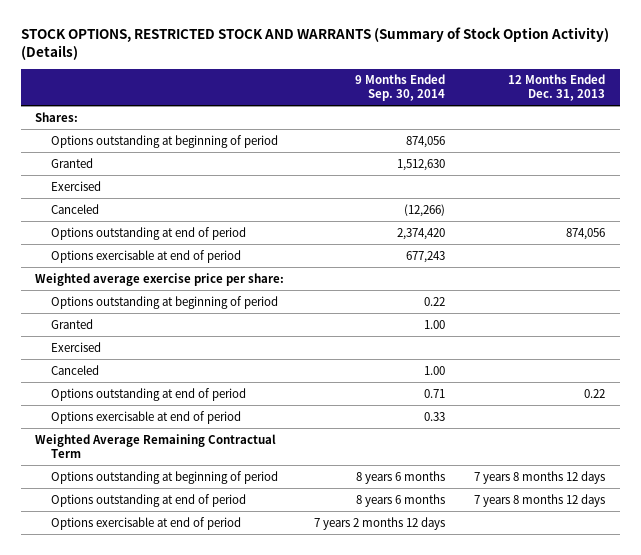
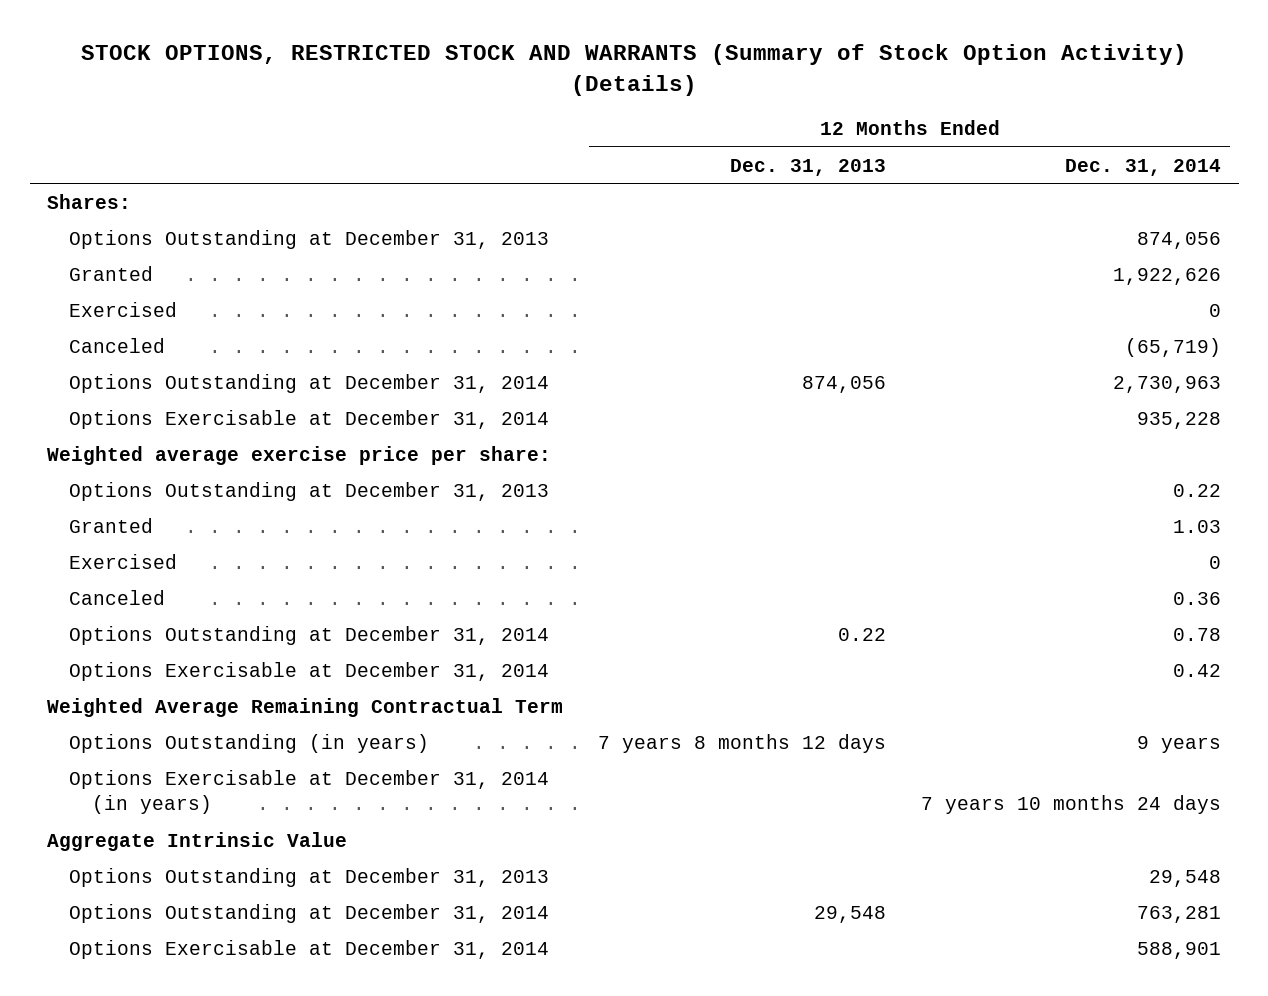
[354,74,445,102] 9 Months Ended Sep. 30, 2014 -> none
none -> [1065,158,1222,176] Dec. 31, 2014
[51,134,279,148] Options outstanding at beginning of period -> [69,229,550,249] Options Outstanding at December 31, 2013
[51,226,247,240] Options outstanding at end of period -> [69,373,550,393] Options Outstanding at December 31, 2014
[51,249,242,263] Options exercisable at end of period -> [69,409,550,429] Options Exercisable at December 31, 2014
[51,295,279,309] Options outstanding at beginning of period -> [69,481,550,501] Options Outstanding at December 31, 2013
[51,387,247,401] Options outstanding at end of period -> [69,625,550,645] Options Outstanding at December 31, 2014
[51,410,242,424] Options exercisable at end of period -> [69,661,550,681] Options Exercisable at December 31, 2014
[51,493,247,507] Options outstanding at end of period -> none
[51,470,279,484] Options outstanding at beginning of period -> [69,733,430,753] Options Outstanding (in years)
[51,516,242,530] Options exercisable at end of period -> [69,769,550,815] Options Exercisable at December 31, 2014 (in years)
none -> [47,831,348,851] Aggregate Intrinsic Value
none -> [69,867,550,887] Options Outstanding at December 31, 2013
none -> [69,903,550,923] Options Outstanding at December 31, 2014
none -> [69,939,550,959] Options Exercisable at December 31, 2014

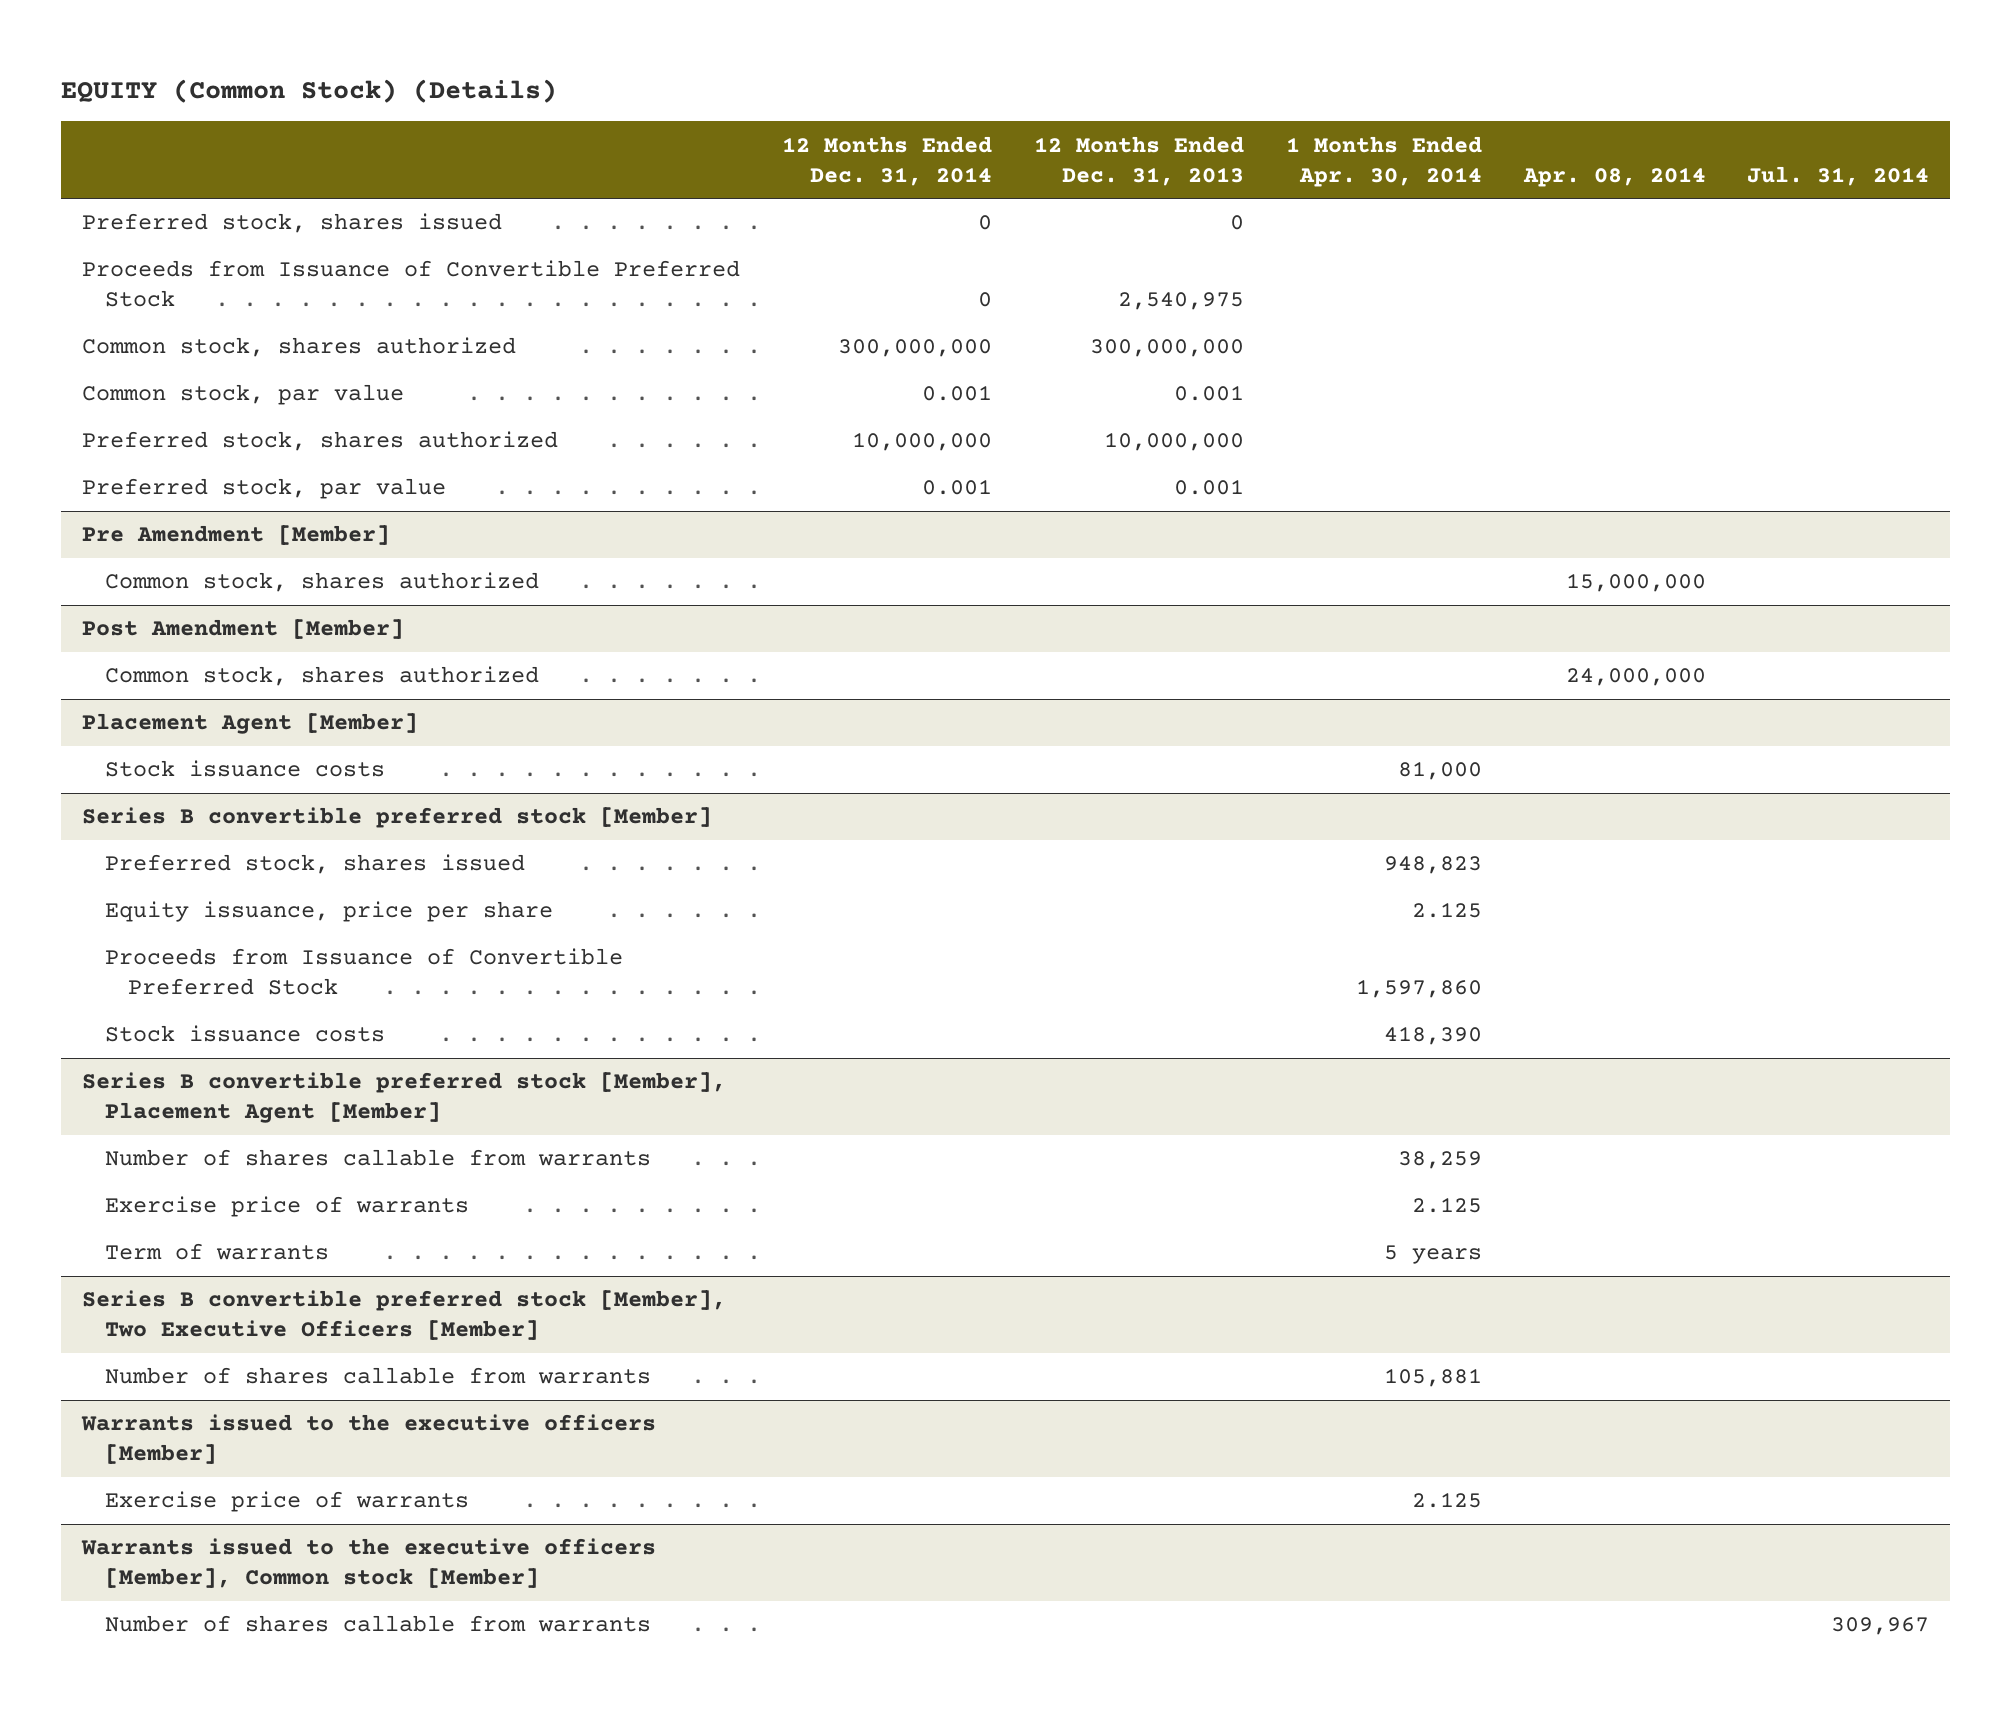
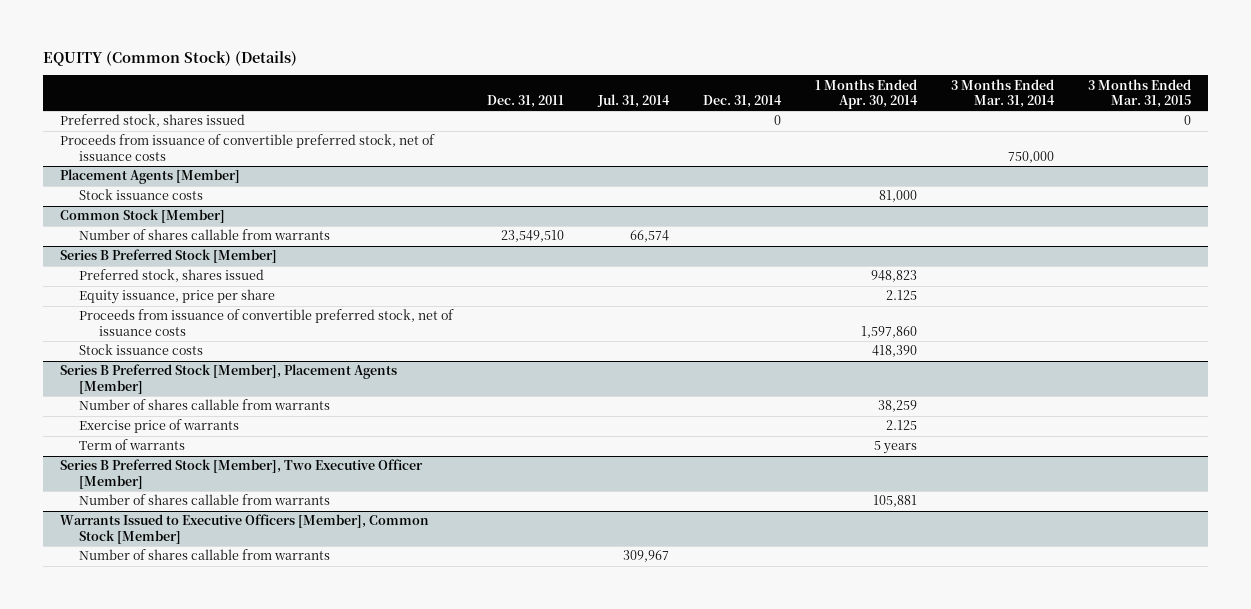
[781,135,992,186] 12 Months Ended Dec. 31, 2014 -> none
[1033,135,1244,186] 12 Months Ended Dec. 31, 2013 -> none
[1522,166,1706,187] Apr. 08, 2014 -> none
none -> [487,94,565,108] Dec. 31, 2011
none -> [703,94,783,108] Dec. 31, 2014
none -> [951,78,1056,108] 3 Months Ended Mar. 31, 2014
none -> [1088,78,1192,108] 3 Months Ended Mar. 31, 2015
[82,337,517,358] Common stock, shares authorized -> none
[82,384,405,406] Common stock, par value -> none
[82,431,559,452] Preferred stock, shares authorized -> none
[82,478,447,500] Preferred stock, par value -> none
[82,525,391,546] Pre Amendment [Member] -> none
[104,572,539,593] Common stock, shares authorized -> none
[82,619,405,640] Post Amendment [Member] -> none
[104,666,539,687] Common stock, shares authorized -> none
[82,260,741,308] Proceeds from Issuance of Convertible Preferred Stock -> [59,134,435,161] Proceeds from issuance of convertible preferred stock, net of issuance costs
[82,713,419,735] Placement Agent [Member] -> [59,169,240,185] Placement Agents [Member]
none -> [59,209,225,224] Common Stock [Member]
none -> [79,229,331,241] Number of shares callable from warrants
[82,807,713,829] Series B convertible preferred stock [Member] -> [59,249,277,264] Series B Preferred Stock [Member]
[104,948,623,996] Proceeds from Issuance of Convertible Preferred Stock -> [79,309,455,336] Proceeds from issuance of convertible preferred stock, net of issuance costs
[82,1072,727,1124] Series B convertible preferred stock [Member], Placement Agent [Member] -> [59,364,397,394] Series B Preferred Stock [Member], Placement Agents [Member]
[82,1290,727,1341] Series B convertible preferred stock [Member], Two Executive Officers [Member] -> [59,459,423,489] Series B Preferred Stock [Member], Two Executive Officer [Member]
[81,1414,657,1465] Warrants issued to the executive officers [Member] -> none
[104,1491,469,1513] Exercise price of warrants -> none
[81,1538,657,1589] Warrants issued to the executive officers [Member], Common stock [Member] -> [59,514,429,544] Warrants Issued to Executive Officers [Member], Common Stock [Member]

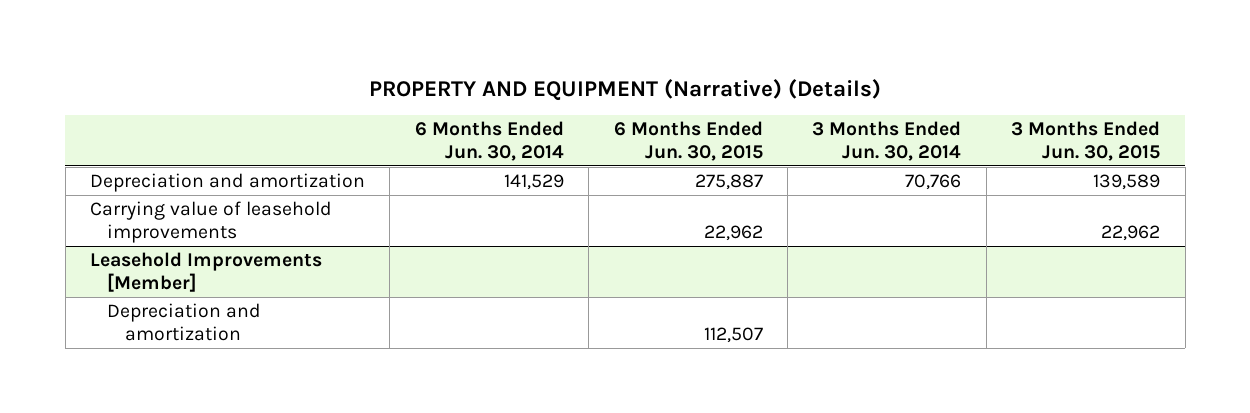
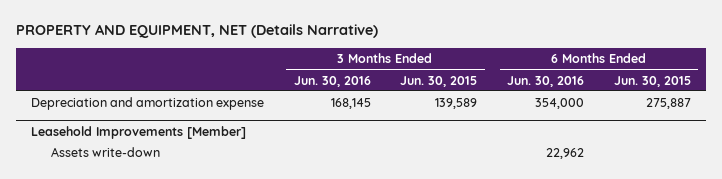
[369,78,882,101] PROPERTY AND EQUIPMENT (Narrative) (Details) -> [15,24,378,39] PROPERTY AND EQUIPMENT, NET (Details Narrative)
[414,121,564,161] 6 Months Ended Jun. 30, 2014 -> none
[812,121,962,161] 3 Months Ended Jun. 30, 2014 -> none
none -> [293,75,371,87] Jun. 30, 2016
none -> [507,75,585,87] Jun. 30, 2016
[90,201,333,243] Carrying value of leasehold improvements -> none
[90,173,366,193] Depreciation and amortization -> [30,97,264,111] Depreciation and amortization expense
[107,303,262,341] Depreciation and amortization -> none
none -> [50,147,160,158] Assets write-down

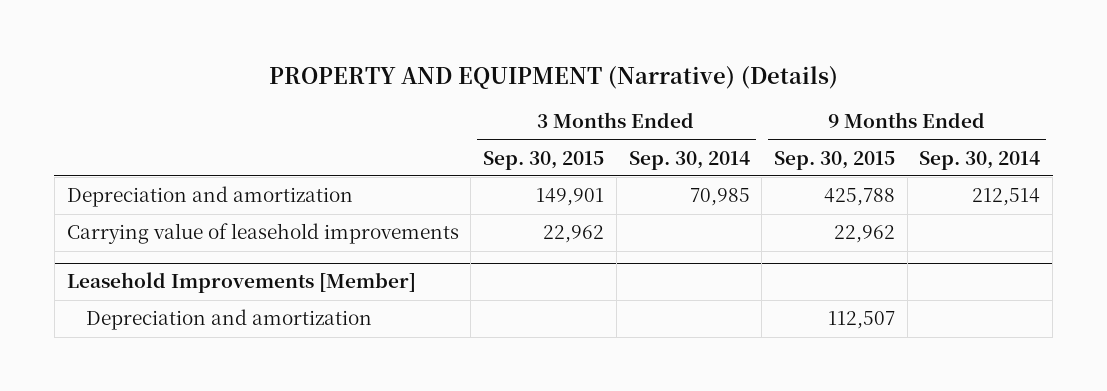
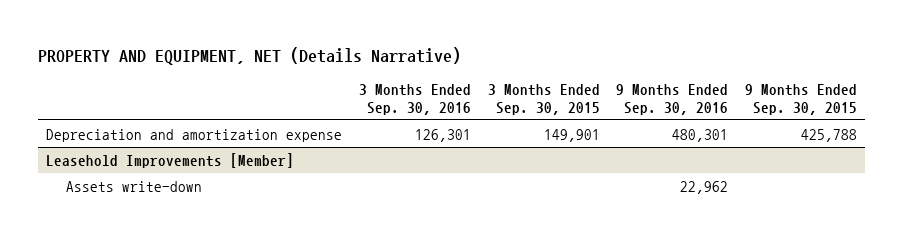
[268,65,838,89] PROPERTY AND EQUIPMENT (Narrative) (Details) -> [37,47,461,66] PROPERTY AND EQUIPMENT, NET (Details Narrative)
[628,150,750,170] Sep. 30, 2014 -> none
[919,150,1041,170] Sep. 30, 2014 -> none
none -> [358,84,471,116] 3 Months Ended Sep. 30, 2016
none -> [616,84,729,116] 9 Months Ended Sep. 30, 2016
[66,223,459,245] Carrying value of leasehold improvements -> none
[66,186,353,208] Depreciation and amortization -> [46,128,343,142] Depreciation and amortization expense
[86,309,373,331] Depreciation and amortization -> none
none -> [65,180,202,192] Assets write-down

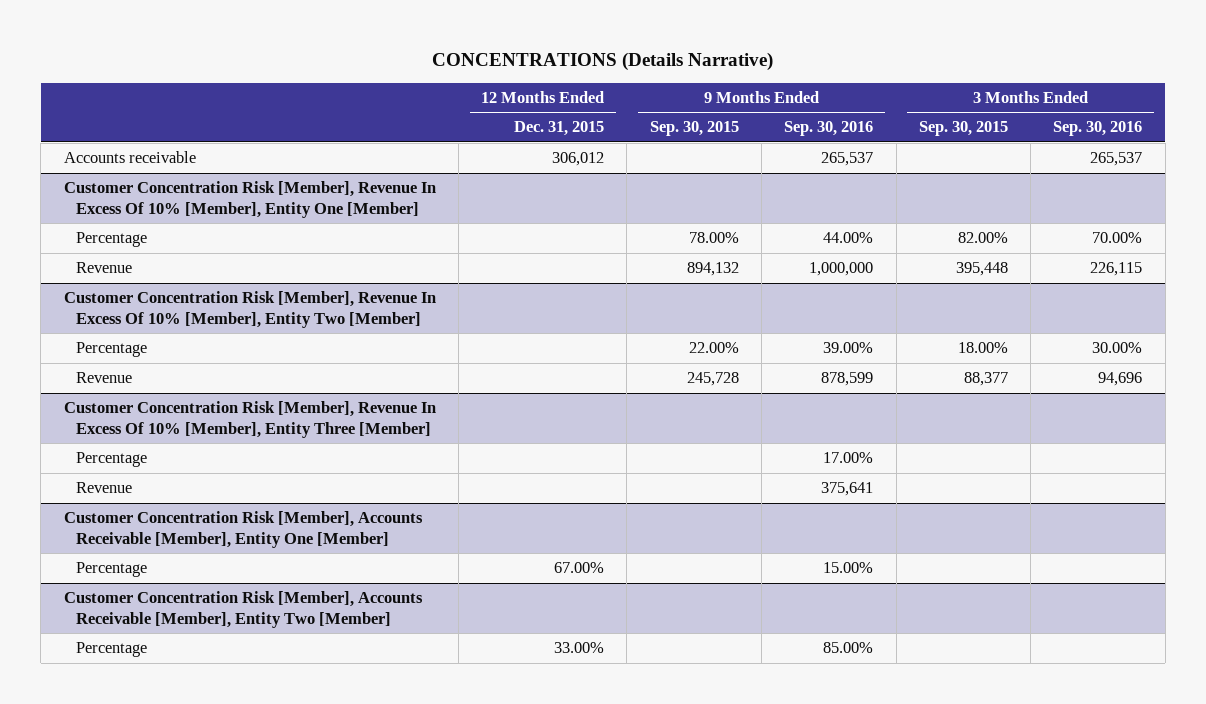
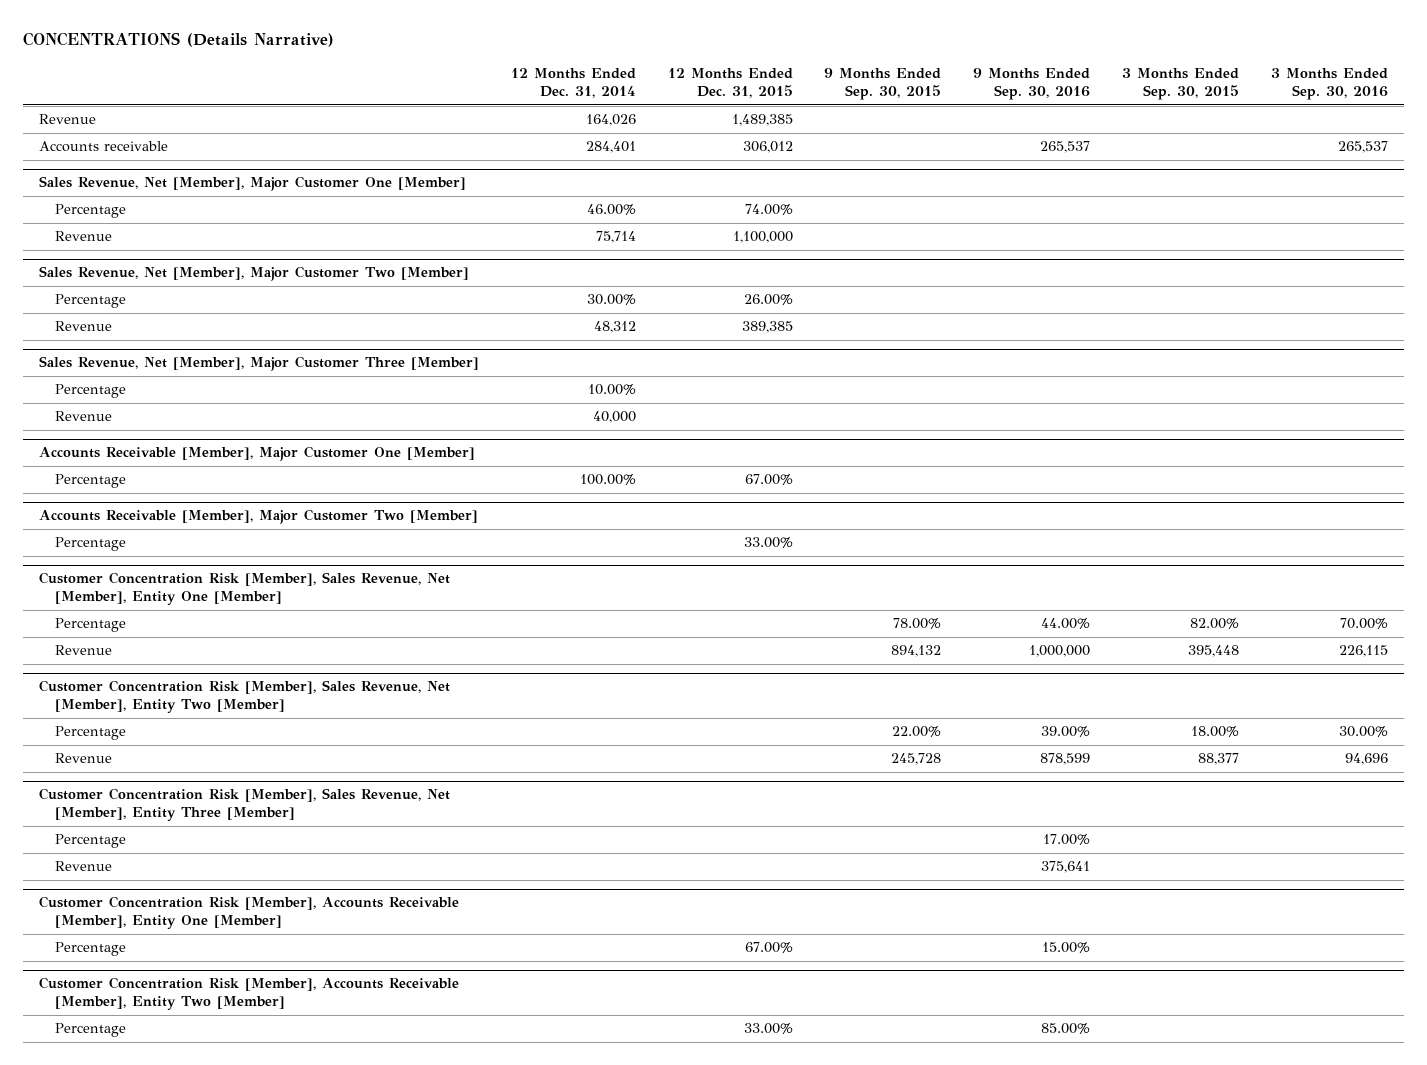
none -> [510,68,636,99] 12 Months Ended Dec. 31, 2014
none -> [38,114,96,125] Revenue
none -> [38,176,466,192] Sales Revenue, Net [Member], Major Customer One [Member]
none -> [54,204,126,219] Percentage
none -> [54,231,112,242] Revenue
none -> [38,266,469,282] Sales Revenue, Net [Member], Major Customer Two [Member]
none -> [54,294,126,309] Percentage
none -> [54,321,112,332] Revenue
none -> [38,356,479,372] Sales Revenue, Net [Member], Major Customer Three [Member]
none -> [54,384,126,399] Percentage
none -> [54,411,112,422] Revenue
none -> [38,446,475,462] Accounts Receivable [Member], Major Customer One [Member]
none -> [54,474,126,489] Percentage
none -> [38,509,478,525] Accounts Receivable [Member], Major Customer Two [Member]
none -> [54,537,126,552] Percentage
[63,181,436,218] Customer Concentration Risk [Member], Revenue In Excess Of 10% [Member], Entity One [Member] -> [38,572,450,606] Customer Concentration Risk [Member], Sales Revenue, Net [Member], Entity One [Member]
[63,291,436,328] Customer Concentration Risk [Member], Revenue In Excess Of 10% [Member], Entity Two [Member] -> [38,680,450,714] Customer Concentration Risk [Member], Sales Revenue, Net [Member], Entity Two [Member]
[63,401,436,438] Customer Concentration Risk [Member], Revenue In Excess Of 10% [Member], Entity Three [Member] -> [38,788,450,822] Customer Concentration Risk [Member], Sales Revenue, Net [Member], Entity Three [Member]

